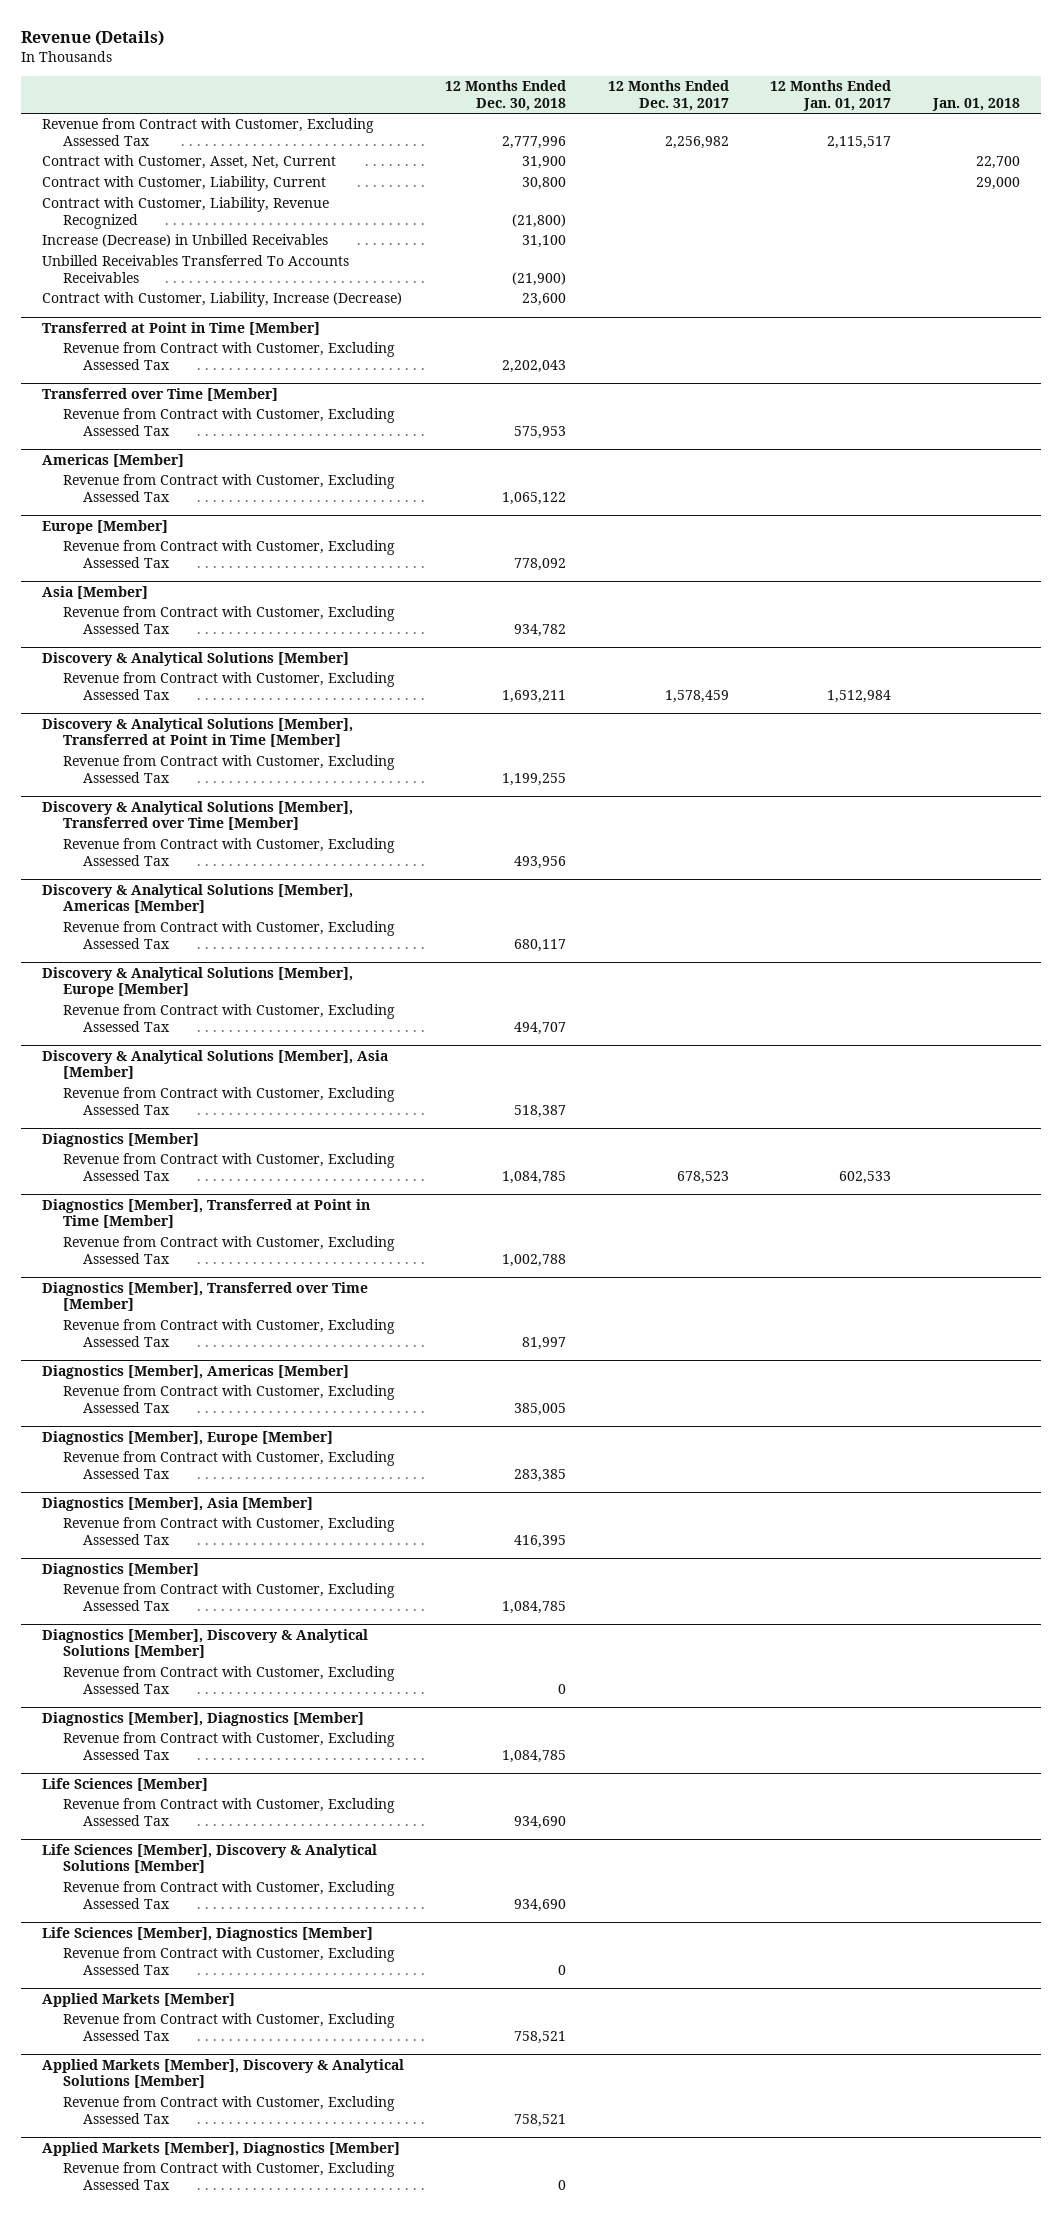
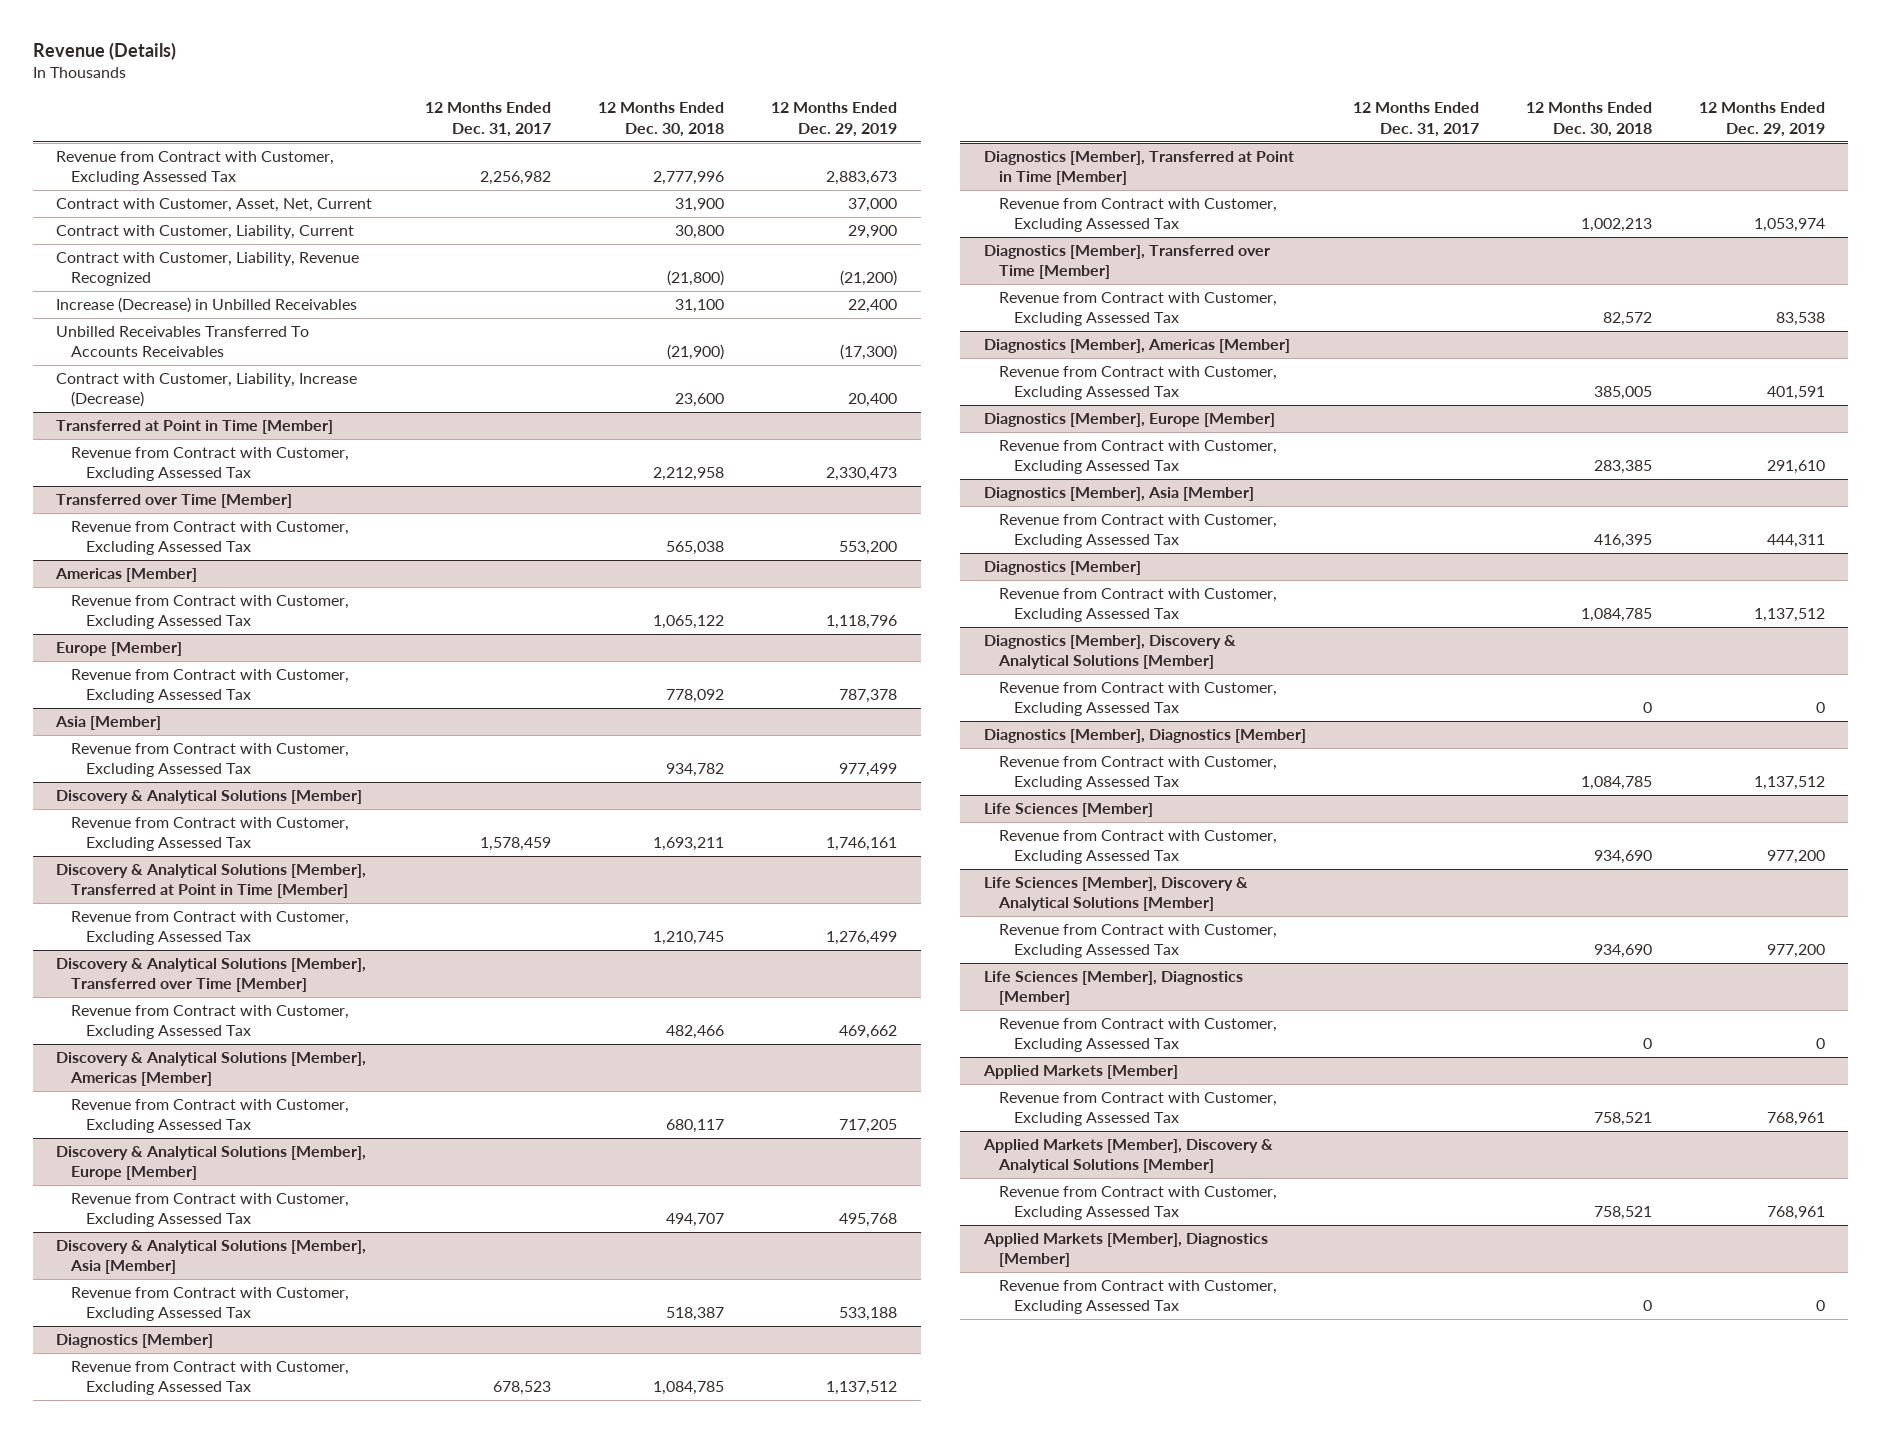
[770,80,892,111] 12 Months Ended Jan. 01, 2017 -> none
[931,97,1020,111] Jan. 01, 2018 -> none
none -> [771,102,898,137] 12 Months Ended Dec. 29, 2019
[502,360,567,374] 2,202,043 -> [653,467,725,482] 2,212,958
[514,426,567,440] 575,953 -> [666,541,725,556] 565,038
[502,773,567,787] 1,199,255 -> [653,931,725,946] 1,210,745
[514,856,567,870] 493,956 -> [666,1025,725,1040] 482,466
[502,1254,567,1268] 1,002,788 -> [1580,218,1652,233] 1,002,213
[522,1337,567,1351] 81,997 -> [1602,312,1652,327] 82,572

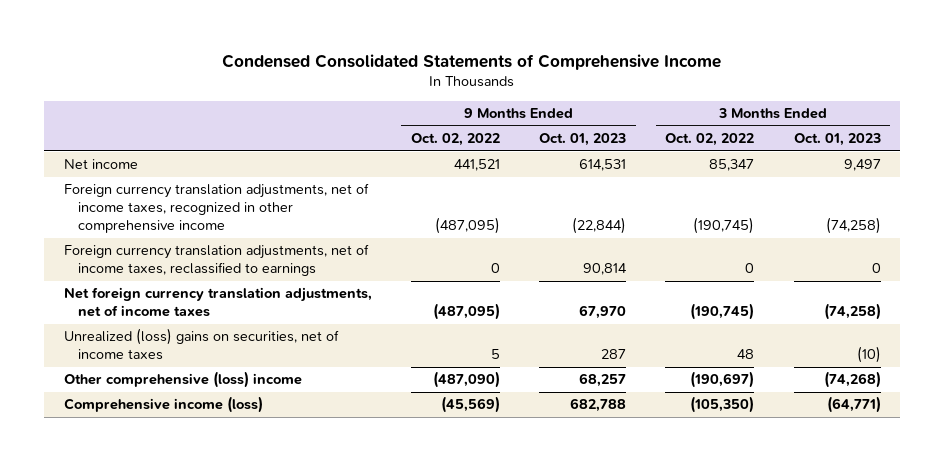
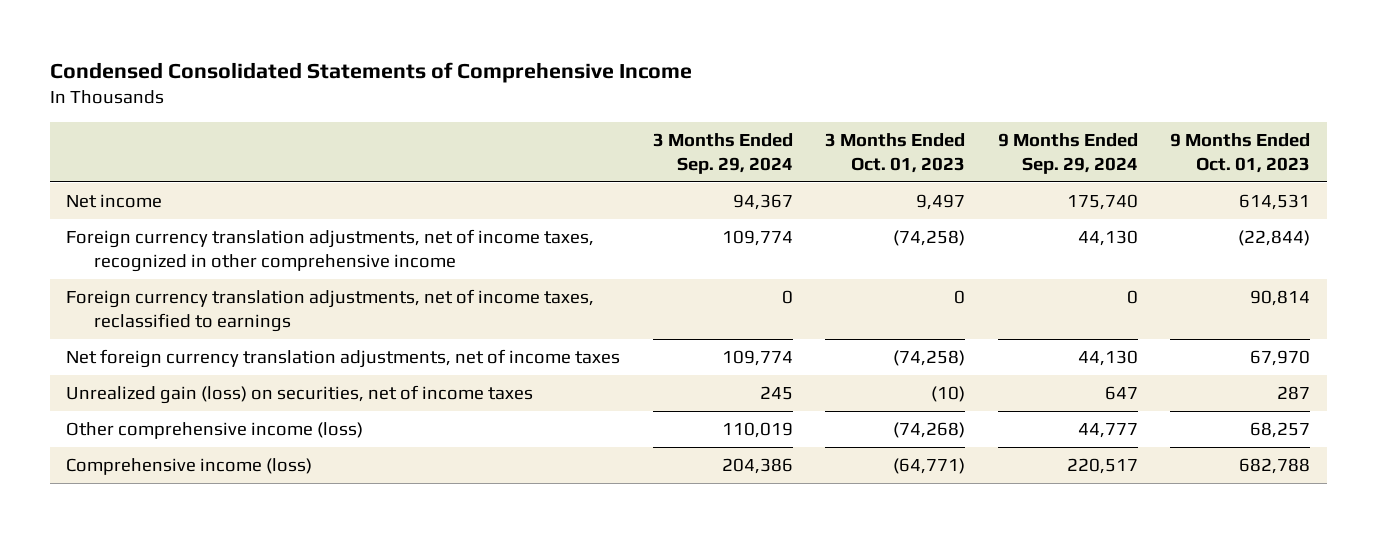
[410,133,500,147] Oct. 02, 2022 -> none
[665,133,755,147] Oct. 02, 2022 -> none
none -> [652,132,793,174] 3 Months Ended Sep. 29, 2024
none -> [997,132,1138,174] 9 Months Ended Sep. 29, 2024
[63,328,339,361] Unrealized (loss) gains on securities, net of income taxes -> [65,385,533,405] Unrealized gain (loss) on securities, net of income taxes
[63,371,302,389] Other comprehensive (loss) income -> [65,422,363,440] Other comprehensive income (loss)

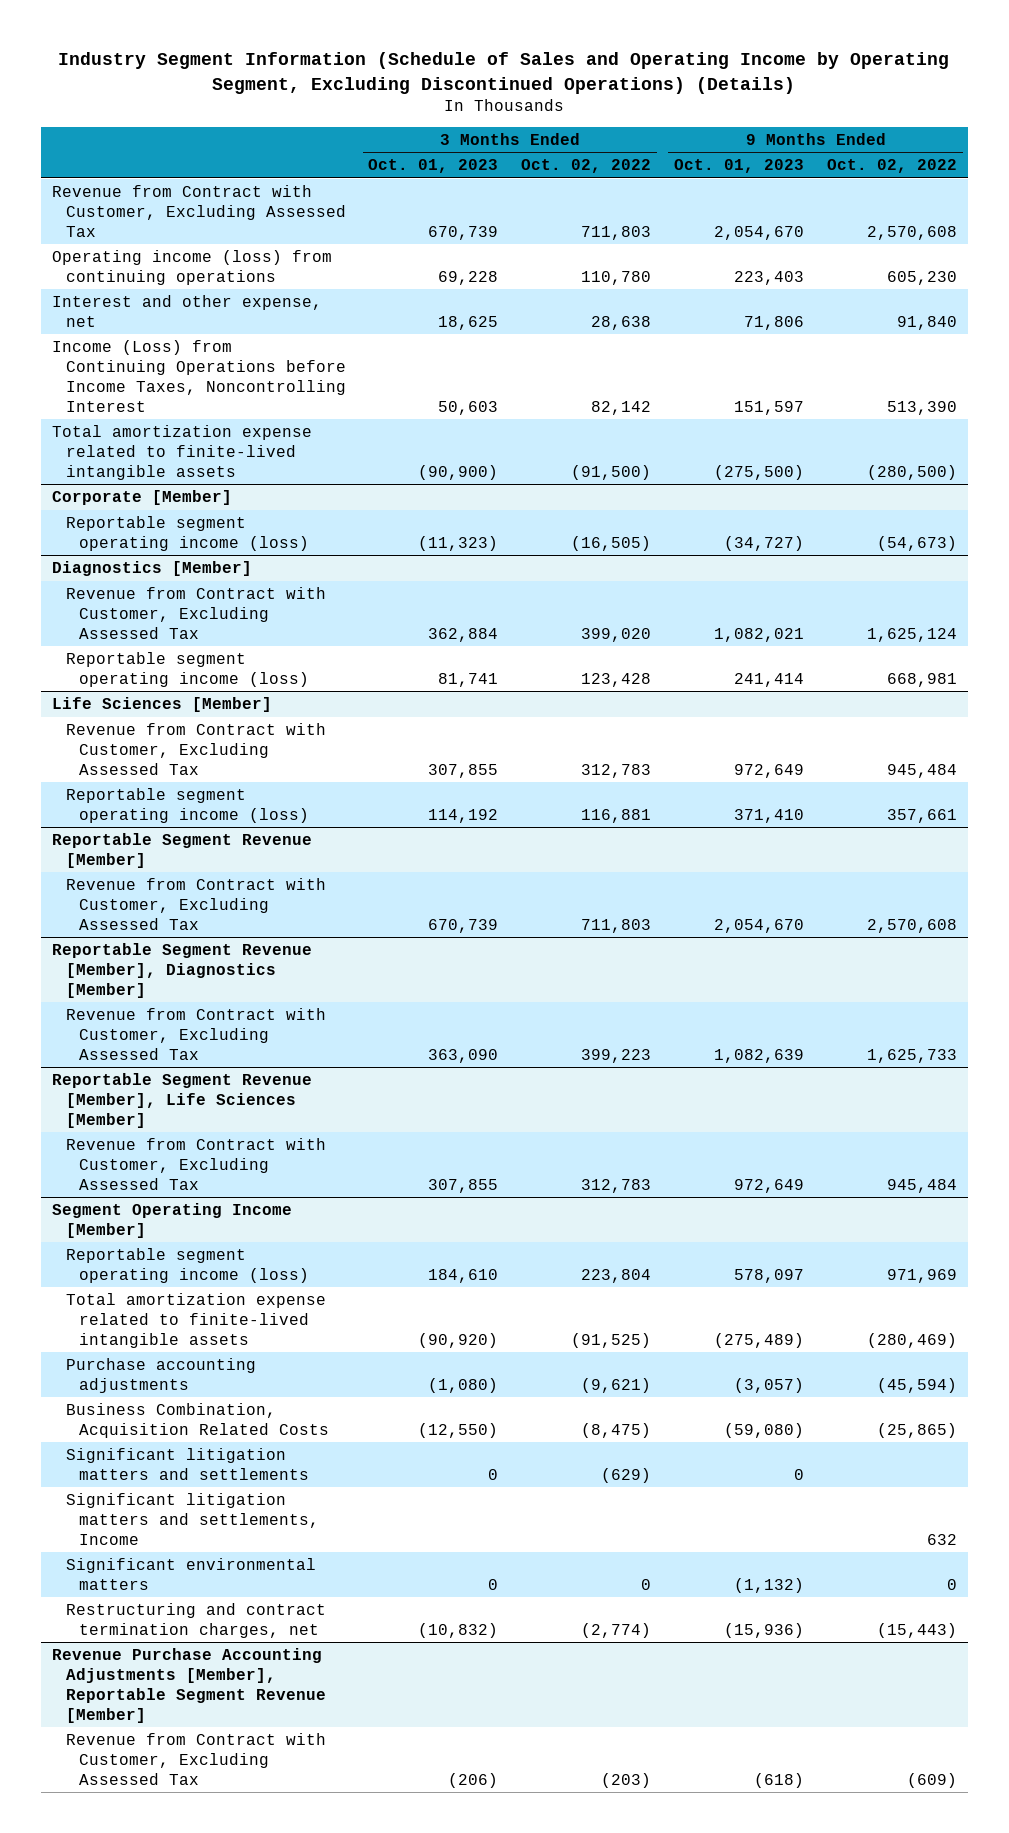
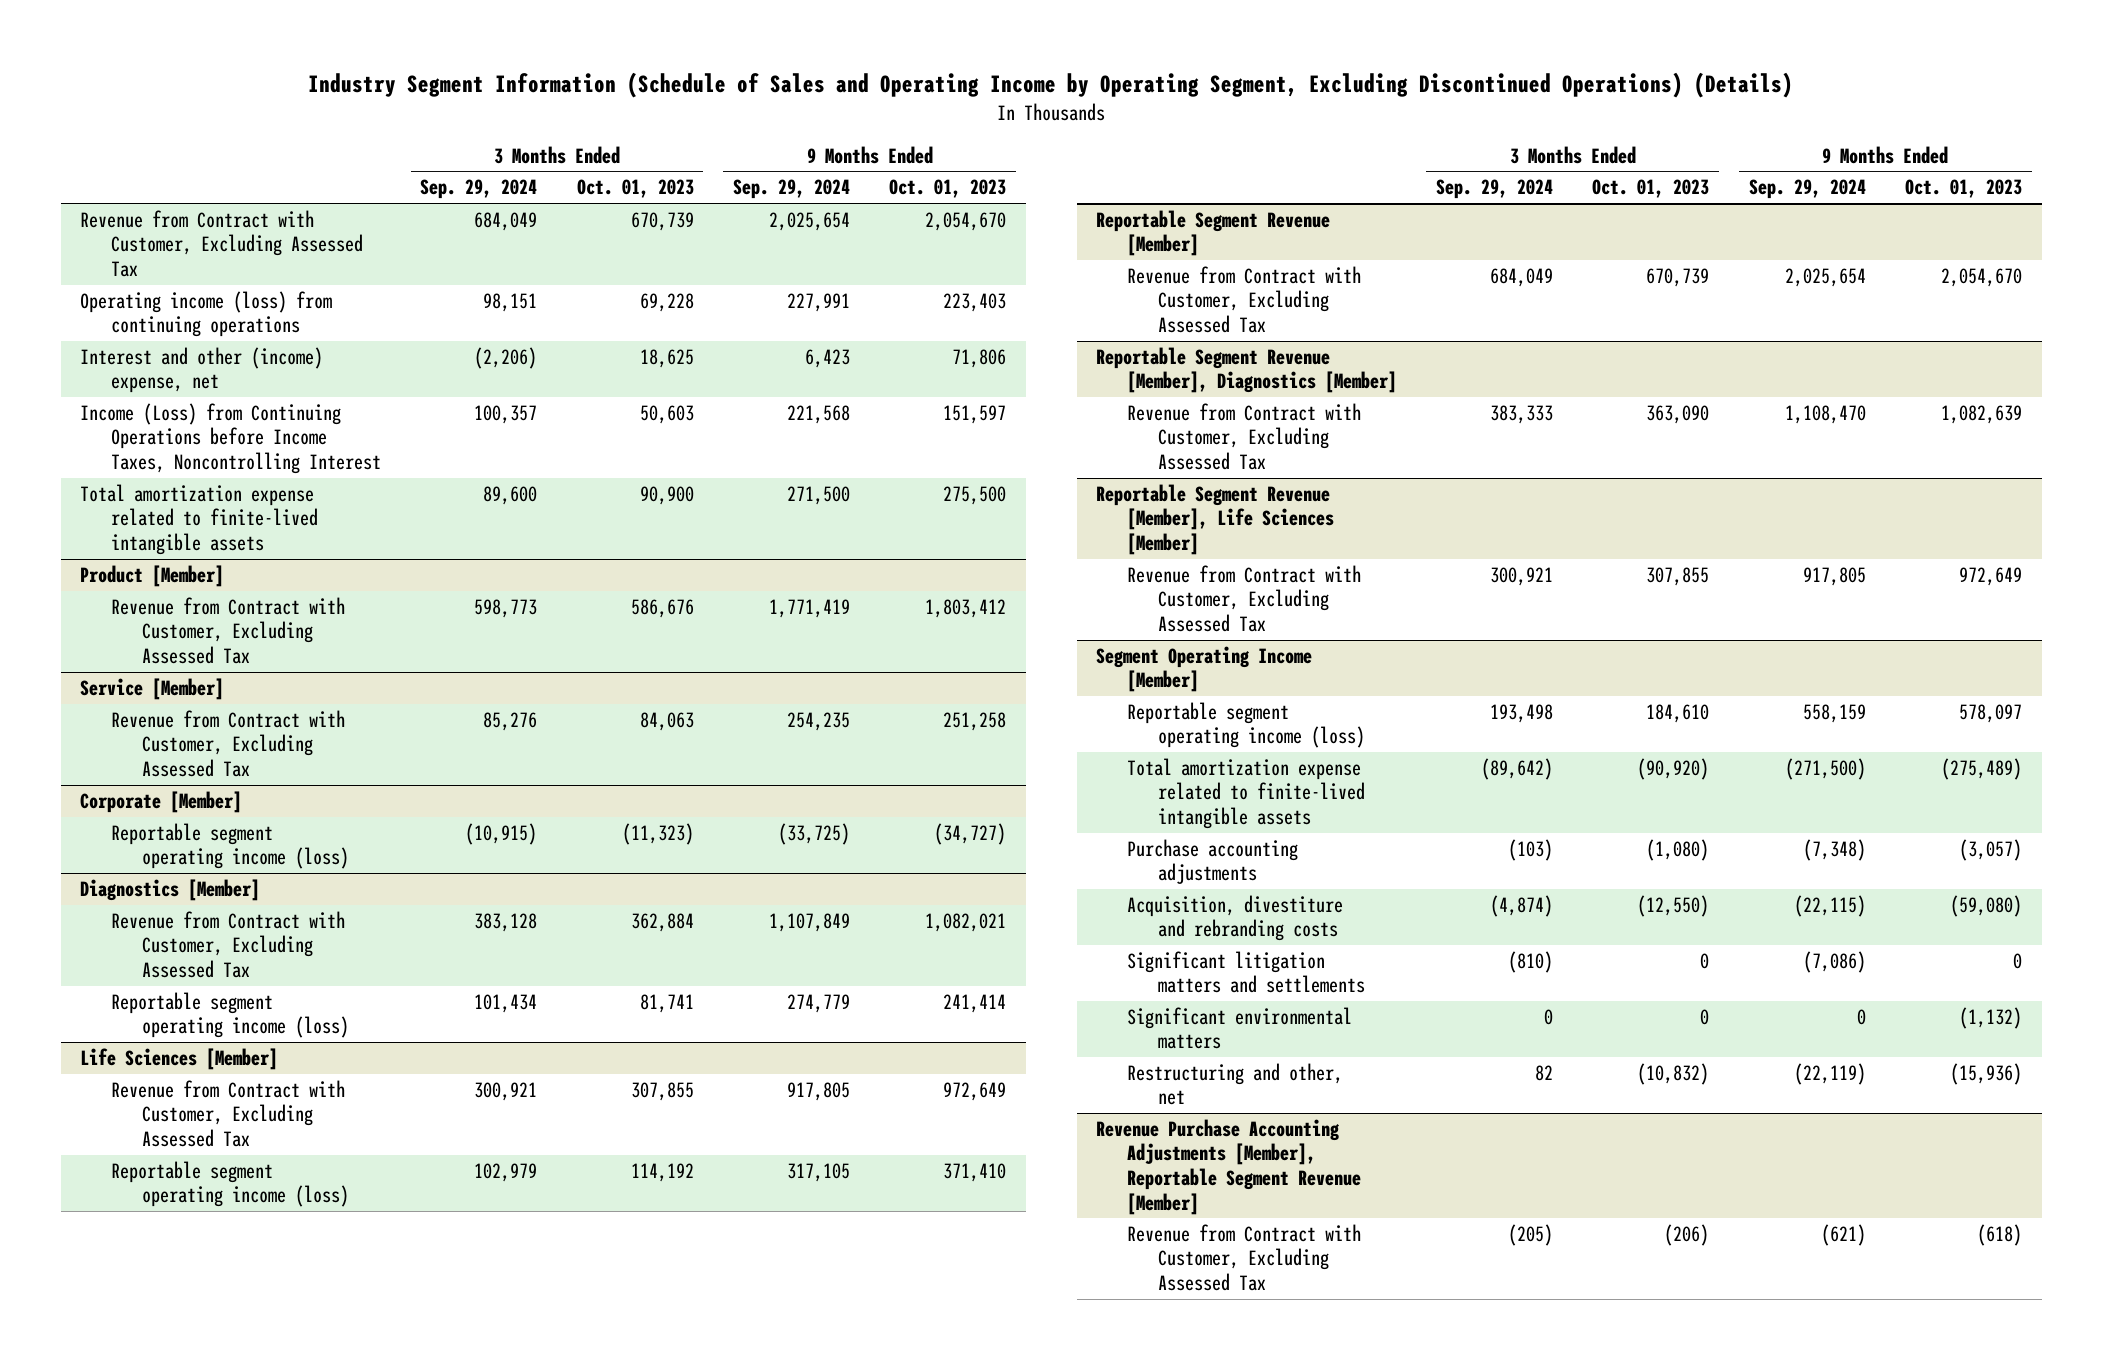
[521,159,652,174] Oct. 02, 2022 -> none
[826,159,957,174] Oct. 02, 2022 -> none
none -> [420,179,538,200] Sep. 29, 2024
none -> [732,179,850,200] Sep. 29, 2024
[51,295,322,327] Interest and other expense, net -> [80,346,324,394] Interest and other (income) expense, net
[418,464,499,480] (90,900) -> [639,485,694,505] 90,900
[714,464,805,480] (275,500) -> [943,485,1007,505] 275,500
none -> [80,564,225,587] Product [Member]
none -> [111,596,346,664] Revenue from Contract with Customer, Excluding Assessed Tax
none -> [80,677,225,700] Service [Member]
none -> [111,709,346,777] Revenue from Contract with Customer, Excluding Assessed Tax
[65,1403,330,1438] Business Combination, Acquisition Related Costs -> [1126,894,1343,942] Acquisition, divestiture and rebranding costs
[65,1493,320,1545] Significant litigation matters and settlements, Income -> none
[65,1603,326,1638] Restructuring and contract termination charges, net -> [1126,1062,1343,1106] Restructuring and other, net

